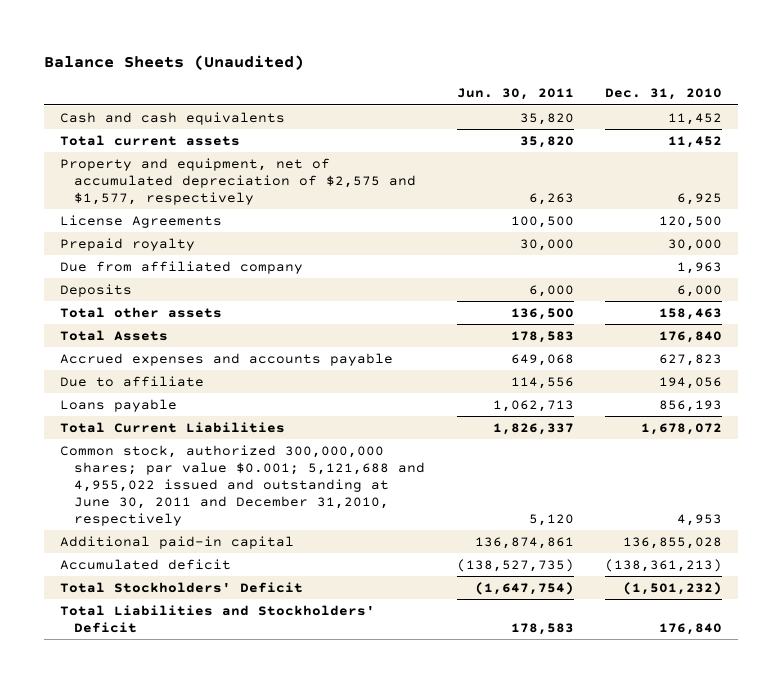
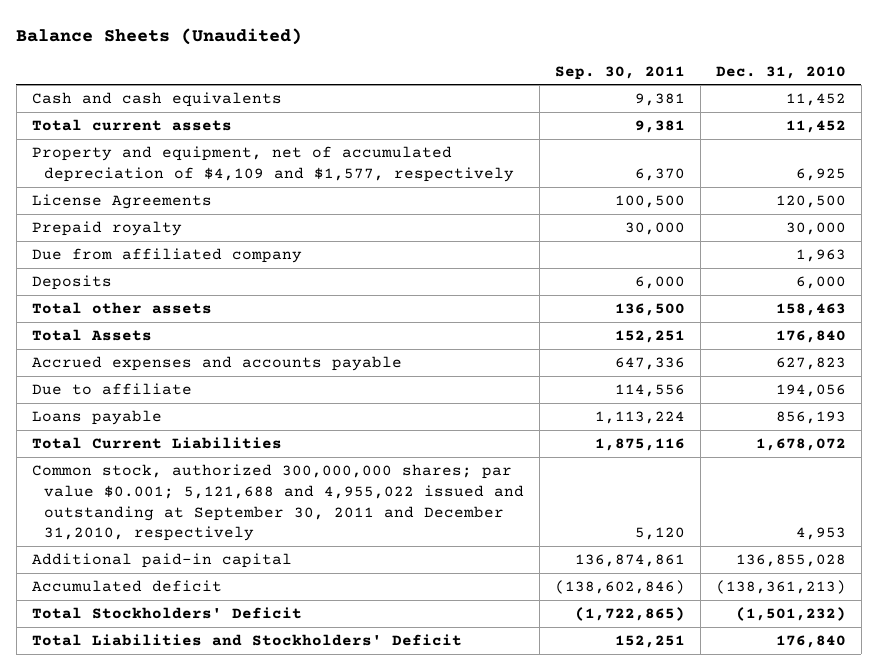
[456,88,574,101] Jun. 30, 2011 -> none
none -> [554,65,685,80] Sep. 30, 2011
[59,158,417,205] Property and equipment, net of accumulated depreciation of $2,575 and $1,577, respectively -> [31,146,515,182] Property and equipment, net of accumulated depreciation of $4,109 and $1,577, respectively
[59,445,426,526] Common stock, authorized 300,000,000 shares; par value $0.001; 5,121,688 and 4,955,022 issued and outstanding at June 30, 2011 and December 31,2010, respectively -> [31,464,525,542] Common stock, authorized 300,000,000 shares; par value $0.001; 5,121,688 and 4,955,022 issued and outstanding at September 30, 2011 and December 31,2010, respectively

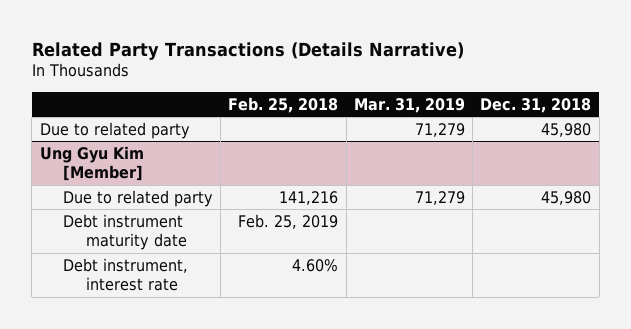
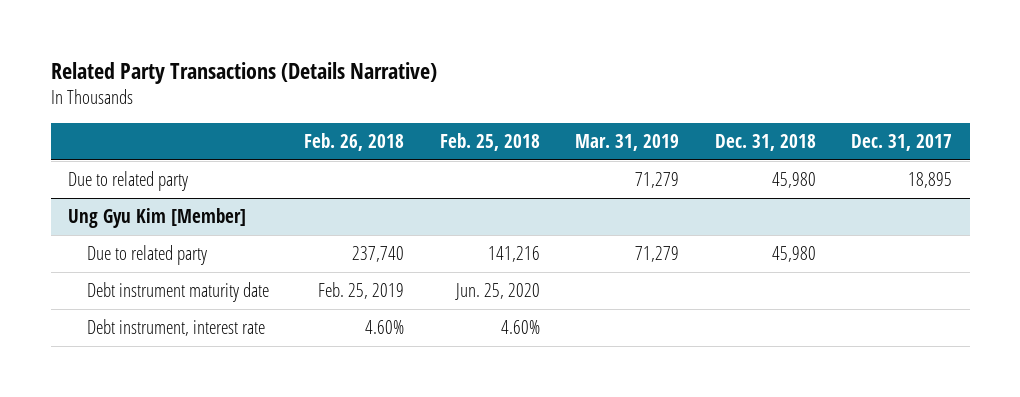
none -> [304,132,405,151] Feb. 26, 2018
none -> [851,133,953,151] Dec. 31, 2017
[238,213,339,229] Feb. 25, 2019 -> [454,283,540,301] Jun. 25, 2020

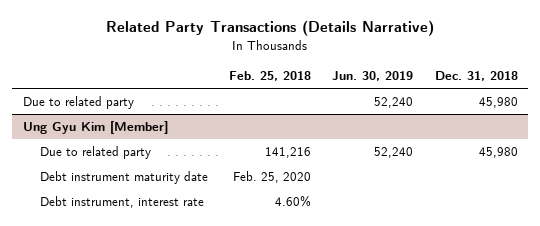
[304,132,405,151] Feb. 26, 2018 -> none
[575,133,680,151] Mar. 31, 2019 -> none
[851,133,953,151] Dec. 31, 2017 -> none
none -> [332,71,414,82] Jun. 30, 2019
[454,283,540,301] Jun. 25, 2020 -> [233,171,312,184] Feb. 25, 2020

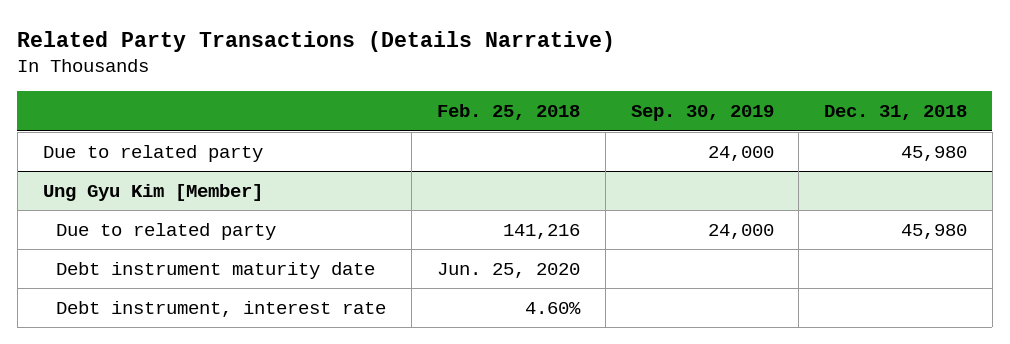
[332,71,414,82] Jun. 30, 2019 -> none
none -> [630,104,774,121] Sep. 30, 2019
[233,171,312,184] Feb. 25, 2020 -> [437,262,581,278] Jun. 25, 2020

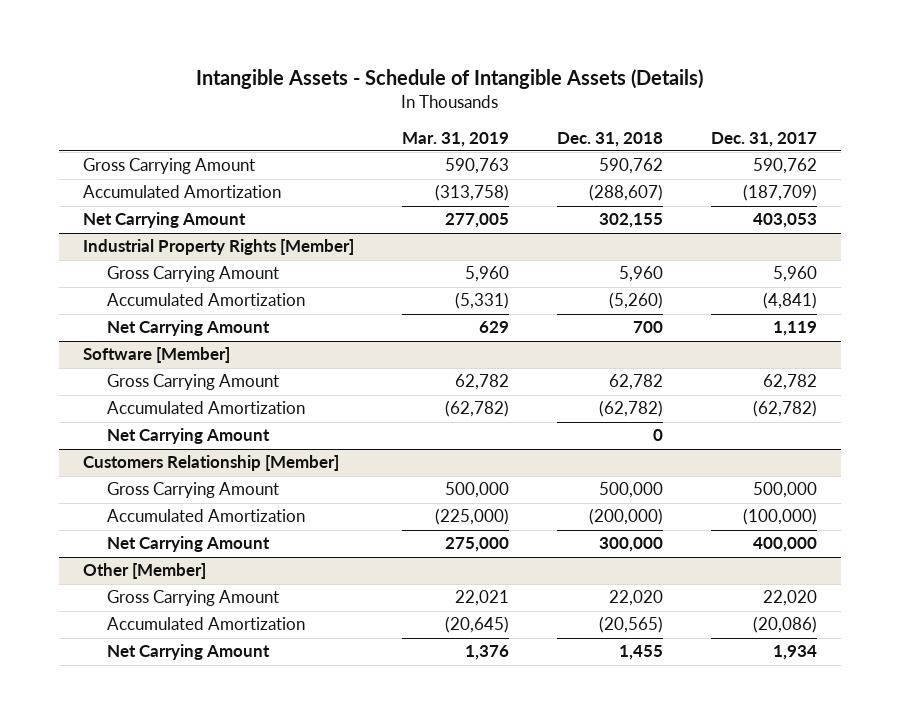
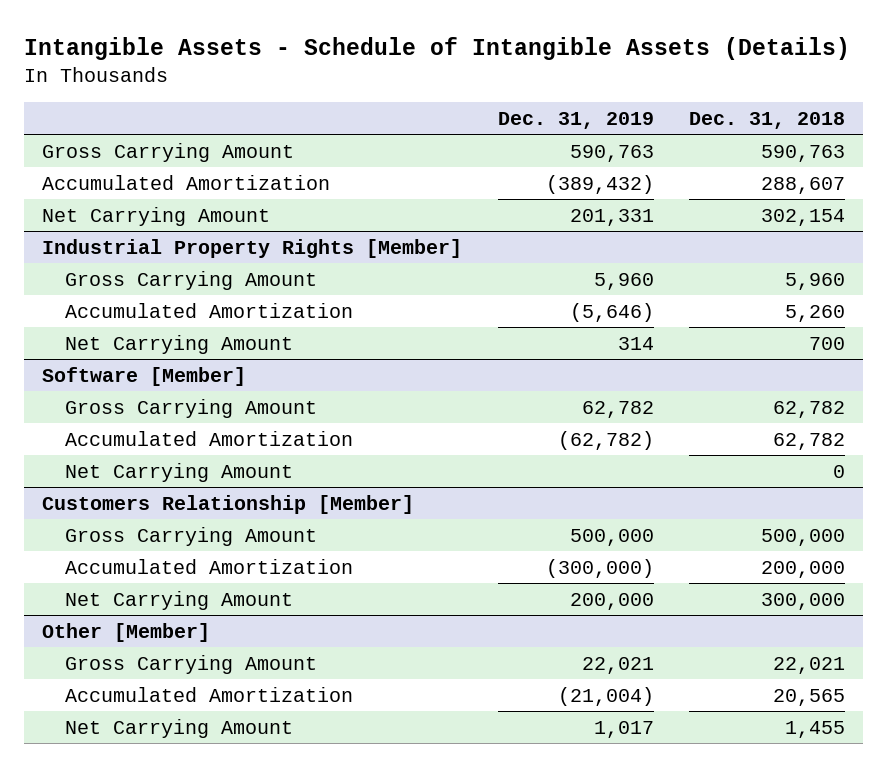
[401,131,509,147] Mar. 31, 2019 -> none
[711,131,818,147] Dec. 31, 2017 -> none
none -> [497,111,654,129] Dec. 31, 2019
[599,158,664,175] 590,762 -> [761,144,846,162] 590,763
[589,184,664,202] (288,607) -> [761,176,846,194] 288,607
[599,213,664,229] 302,155 -> [761,208,846,226] 302,154
[609,292,664,310] (5,260) -> [785,304,846,322] 5,260
[599,400,664,418] (62,782) -> [773,432,846,450] 62,782
[589,508,664,526] (200,000) -> [761,560,846,578] 200,000
[609,590,664,607] 22,020 -> [773,656,846,674] 22,021
[599,616,664,634] (20,565) -> [773,688,846,706] 20,565

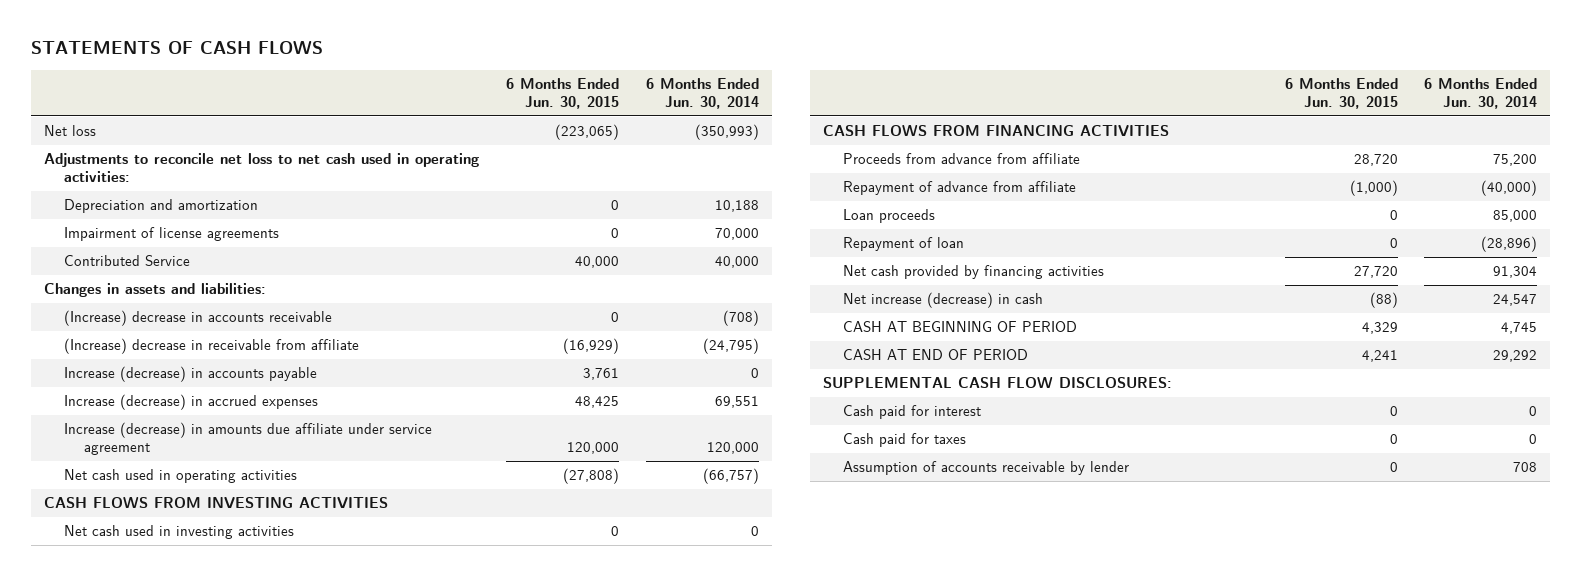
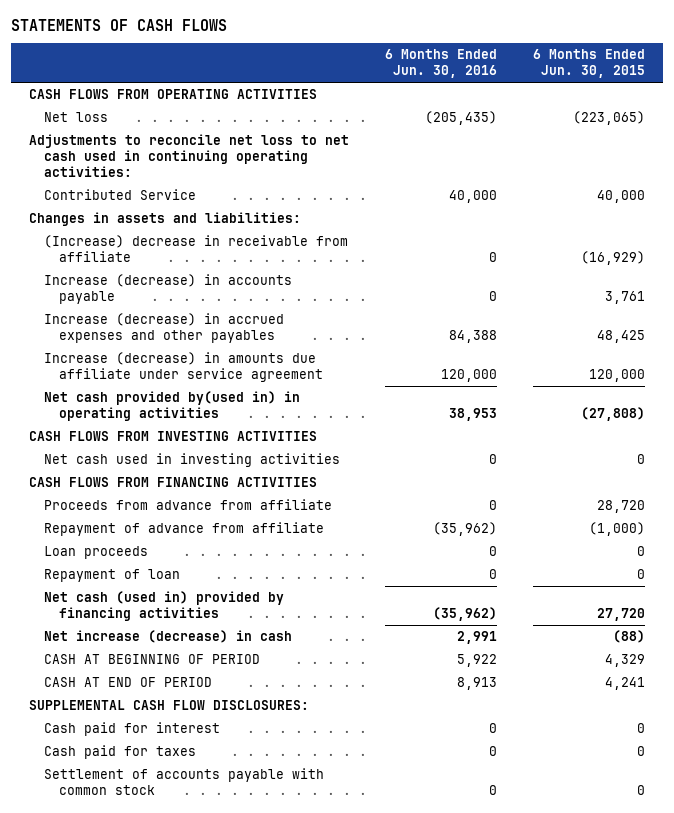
[645,77,759,109] 6 Months Ended Jun. 30, 2014 -> none
none -> [385,49,498,79] 6 Months Ended Jun. 30, 2016
none -> [29,89,318,100] CASH FLOWS FROM OPERATING ACTIVITIES
[63,199,258,214] Depreciation and amortization -> none
[63,227,279,242] Impairment of license agreements -> none
[44,153,480,183] Adjustments to reconcile net loss to net cash used in operating activities: -> [29,134,350,178] Adjustments to reconcile net loss to net cash used in continuing operating activities:
[63,310,332,327] (Increase) decrease in accounts receivable -> none
[63,394,318,411] Increase (decrease) in accrued expenses -> [43,313,284,344] Increase (decrease) in accrued expenses and other payables
[63,469,297,484] Net cash used in operating activities -> [43,391,300,422] Net cash provided by(used in) in operating activities
[842,265,1104,280] Net cash provided by financing activities -> [43,591,284,622] Net cash (used in) provided by financing activities
[842,461,1129,476] Assumption of accounts receivable by lender -> none
none -> [43,768,324,796] Settlement of accounts payable with common stock

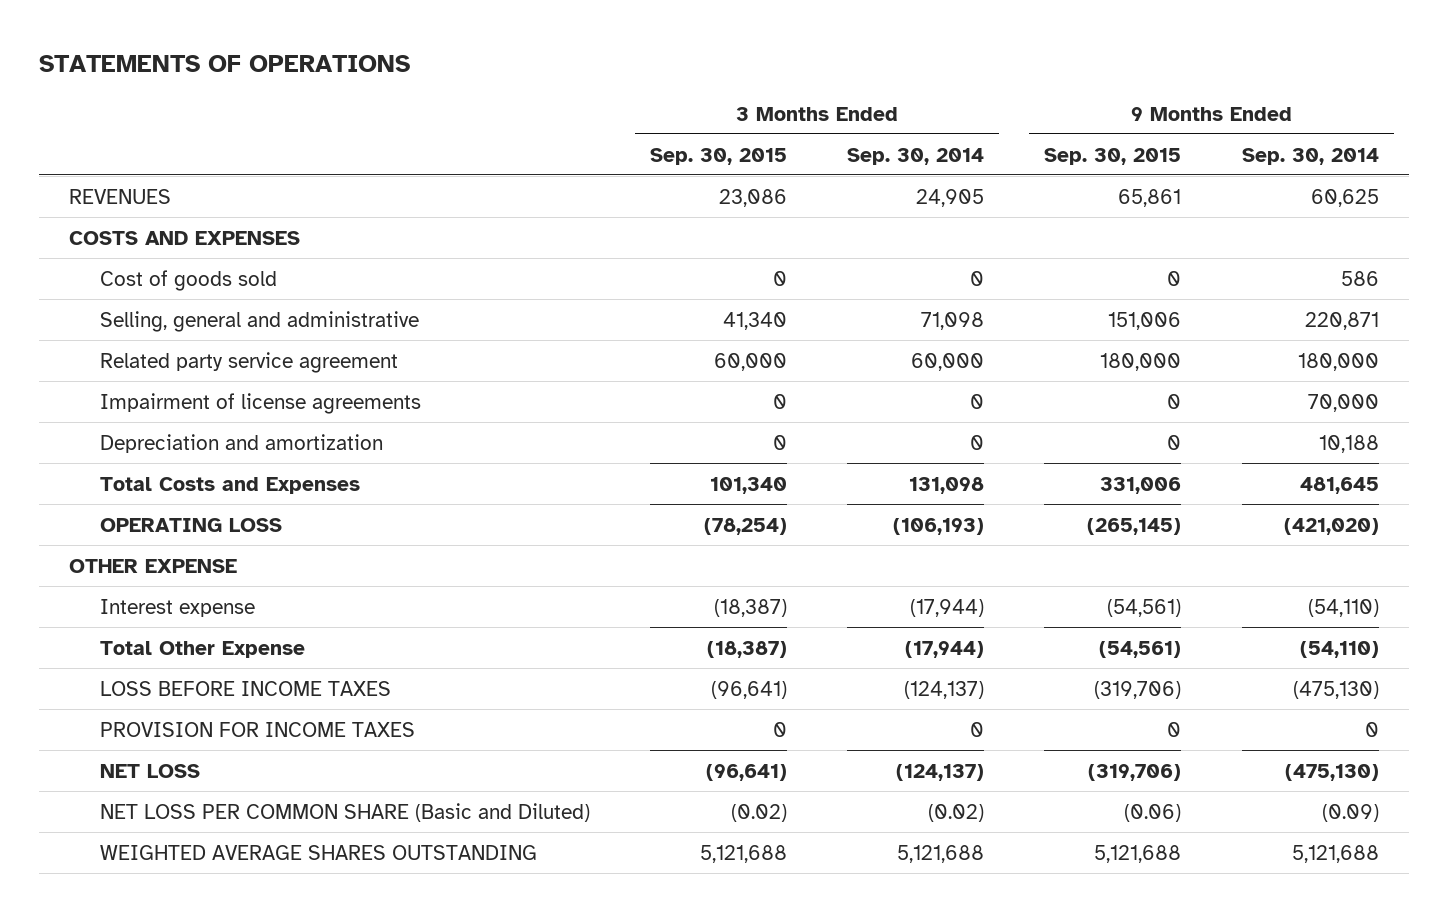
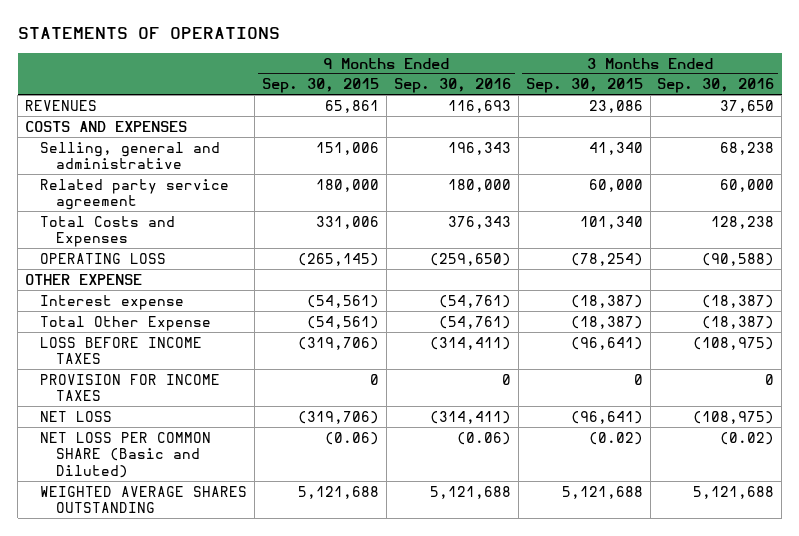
[847,147,985,165] Sep. 30, 2014 -> none
[1241,147,1379,165] Sep. 30, 2014 -> none
none -> [393,78,511,94] Sep. 30, 2016
none -> [657,78,775,94] Sep. 30, 2016
[99,269,277,291] Cost of goods sold -> none
[99,392,421,414] Impairment of license agreements -> none
[99,433,383,453] Depreciation and amortization -> none

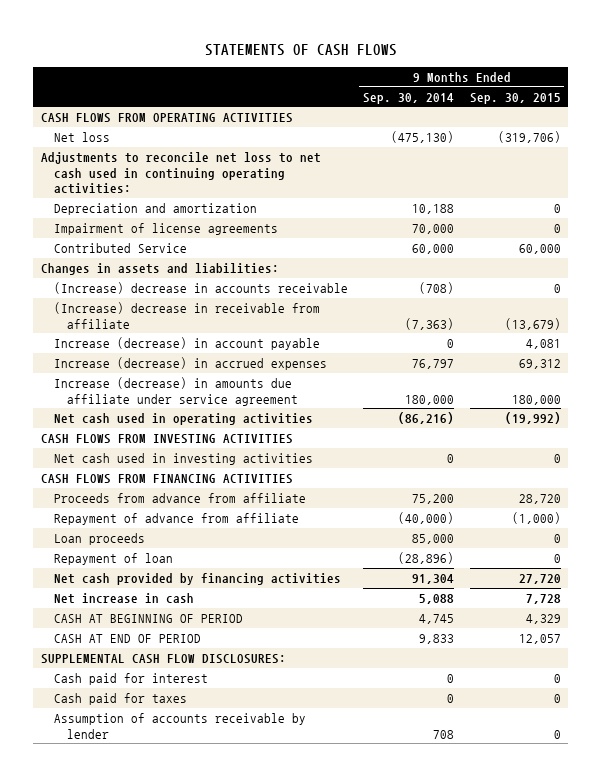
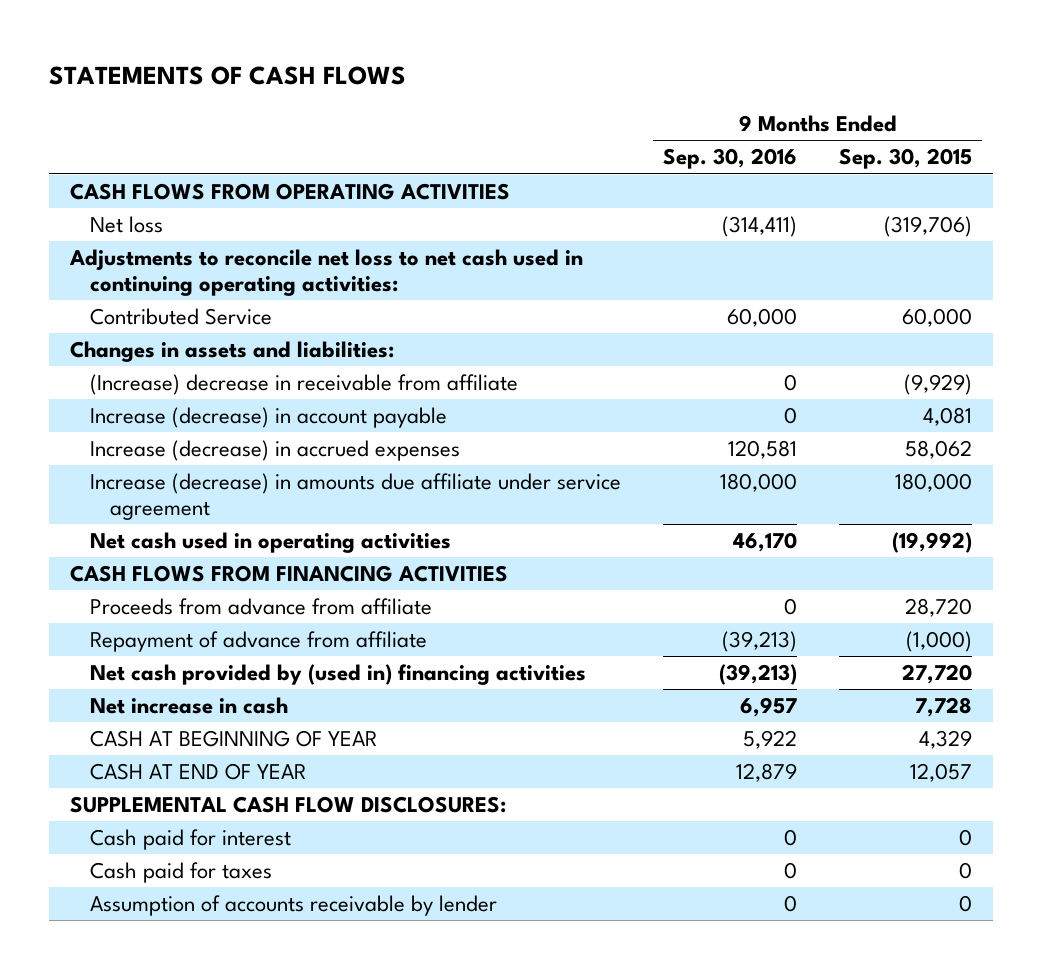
[363,92,455,104] Sep. 30, 2014 -> none
none -> [663,148,798,170] Sep. 30, 2016
[54,203,258,216] Depreciation and amortization -> none
[54,223,279,236] Impairment of license agreements -> none
[54,282,349,295] (Increase) decrease in accounts receivable -> none
[504,317,561,330] (13,679) -> [904,374,973,396] (9,929)
[518,359,561,370] 69,312 -> [905,440,973,460] 58,062
[40,434,293,445] CASH FLOWS FROM INVESTING ACTIVITIES -> none
[54,453,314,466] Net cash used in investing activities -> none
[54,533,146,546] Loan proceeds -> none
[54,553,174,566] Repayment of loan -> none
[54,573,342,586] Net cash provided by financing activities -> [90,664,587,686] Net cash provided by (used in) financing activities
[54,614,244,624] CASH AT BEGINNING OF PERIOD -> [90,730,378,748] CASH AT BEGINNING OF YEAR
[54,634,202,644] CASH AT END OF PERIOD -> [90,763,307,781] CASH AT END OF YEAR

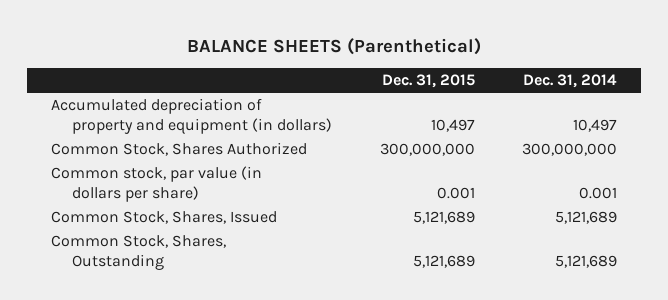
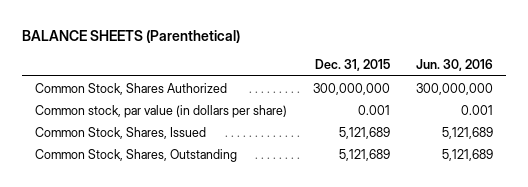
[523,74,618,89] Dec. 31, 2014 -> none
none -> [416,59,494,72] Jun. 30, 2016
[51,98,333,134] Accumulated depreciation of property and equipment (in dollars) -> none

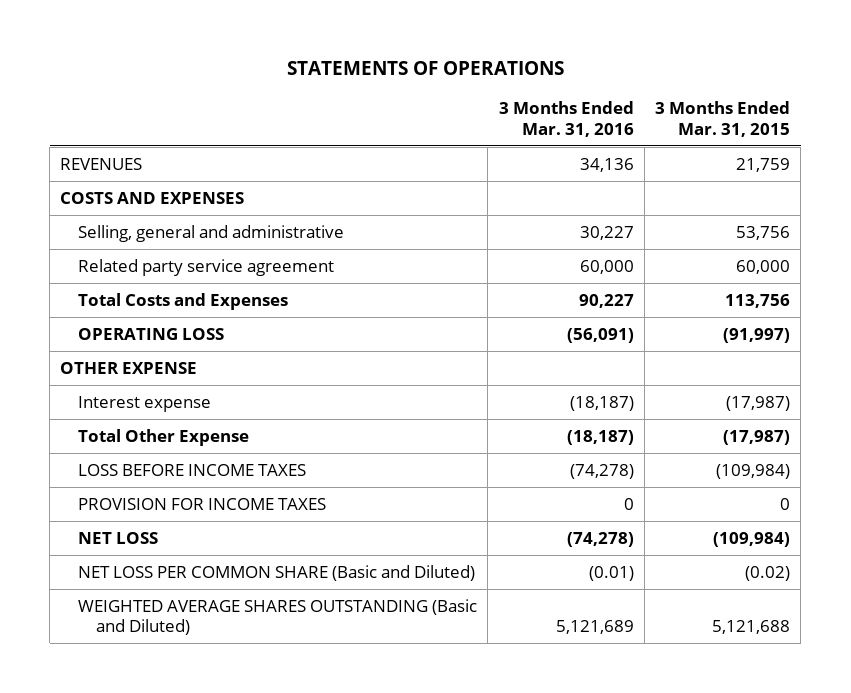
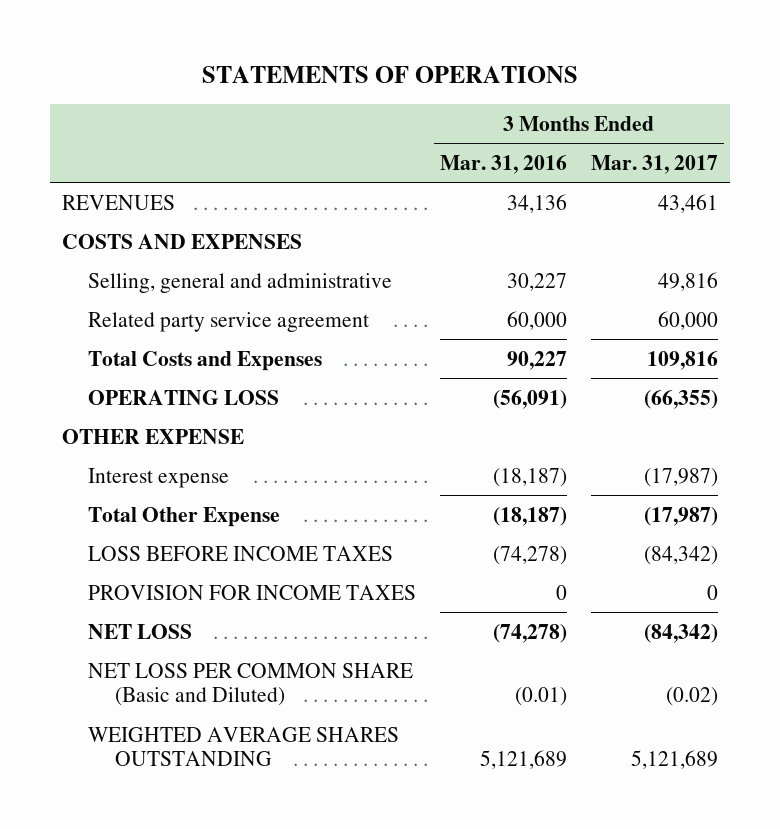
[655,101,791,137] 3 Months Ended Mar. 31, 2015 -> none
none -> [590,154,718,174] Mar. 31, 2017
[78,598,478,636] WEIGHTED AVERAGE SHARES OUTSTANDING (Basic and Diluted) -> [88,726,400,767] WEIGHTED AVERAGE SHARES OUTSTANDING

